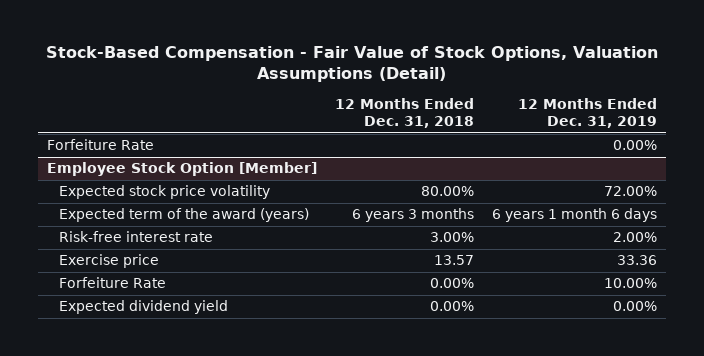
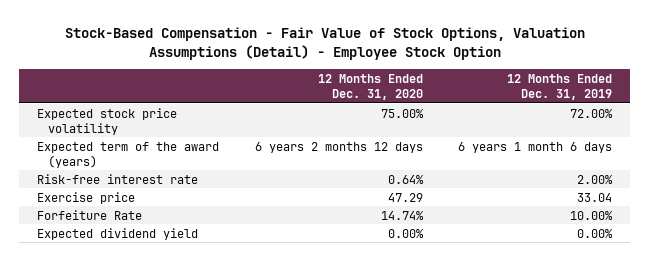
[46,46,659,83] Stock-Based Compensation - Fair Value of Stock Options, Valuation Assumptions (Detail) -> [64,27,585,61] Stock-Based Compensation - Fair Value of Stock Options, Valuation Assumptions (Detail) - Employee Stock Option
[335,97,475,129] 12 Months Ended Dec. 31, 2018 -> none
none -> [317,74,423,101] 12 Months Ended Dec. 31, 2020
[46,139,154,151] Forfeiture Rate -> none
[46,162,317,177] Employee Stock Option [Member] -> none
[617,255,658,266] 33.36 -> [577,192,613,202] 33.04

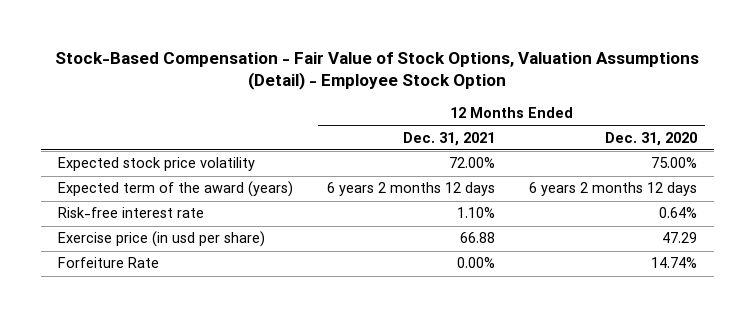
[507,74,613,101] 12 Months Ended Dec. 31, 2019 -> none
none -> [402,131,495,146] Dec. 31, 2021
[37,191,136,204] Exercise price -> [57,231,265,248] Exercise price (in usd per share)
[37,227,199,240] Expected dividend yield -> none

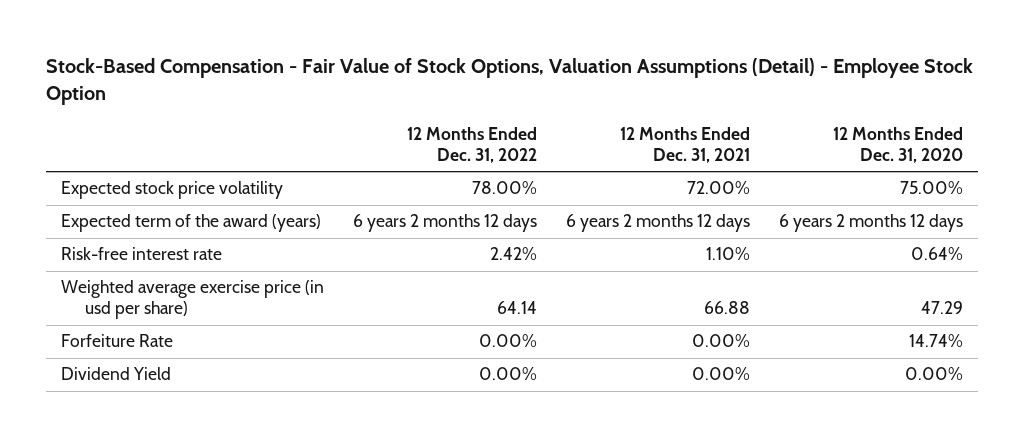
none -> [406,127,537,164] 12 Months Ended Dec. 31, 2022
[57,231,265,248] Exercise price (in usd per share) -> [60,280,324,320] Weighted average exercise price (in usd per share)
none -> [60,367,171,381] Dividend Yield

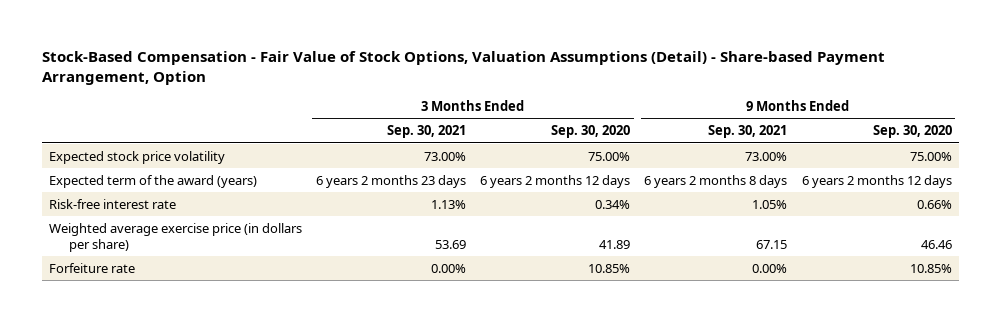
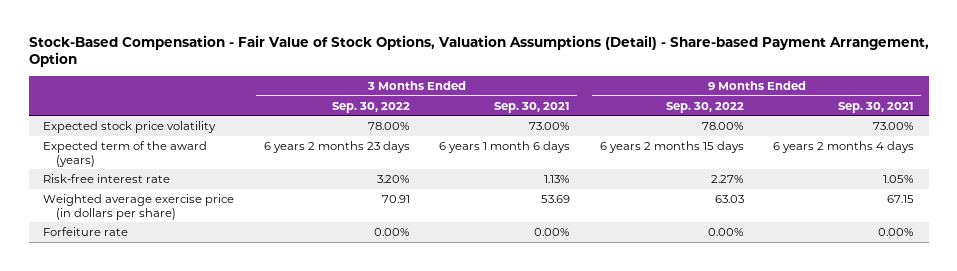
[551,125,631,139] Sep. 30, 2020 -> none
[872,125,952,139] Sep. 30, 2020 -> none
none -> [331,101,410,113] Sep. 30, 2022
none -> [665,101,744,113] Sep. 30, 2022
[315,174,466,188] 6 years 2 months 23 days -> [439,140,571,153] 6 years 1 month 6 days
[644,174,788,188] 6 years 2 months 8 days -> [772,140,914,153] 6 years 2 months 4 days

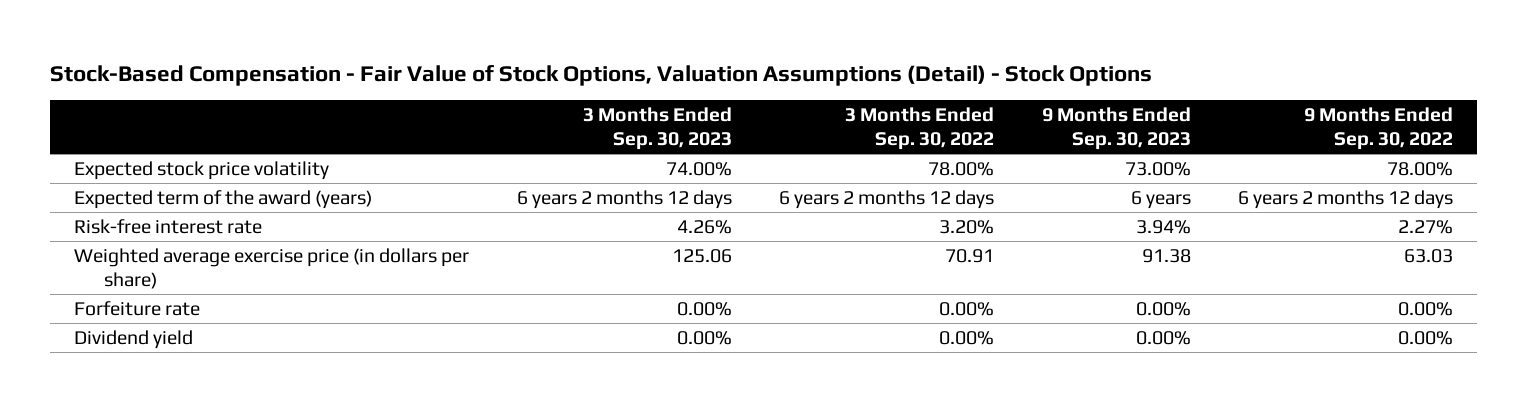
[28,34,929,68] Stock-Based Compensation - Fair Value of Stock Options, Valuation Assumptions (Detail) - Share-based Payment Arrangement, Option -> [50,64,1153,86] Stock-Based Compensation - Fair Value of Stock Options, Valuation Assumptions (Detail) - Stock Options
[494,101,571,113] Sep. 30, 2021 -> none
[837,101,914,113] Sep. 30, 2021 -> none
none -> [582,106,732,150] 3 Months Ended Sep. 30, 2023
none -> [1041,106,1191,150] 9 Months Ended Sep. 30, 2023
[263,140,410,153] 6 years 2 months 23 days -> [779,189,995,209] 6 years 2 months 12 days
[599,140,744,153] 6 years 2 months 15 days -> [1238,189,1454,209] 6 years 2 months 12 days
none -> [74,329,194,349] Dividend yield

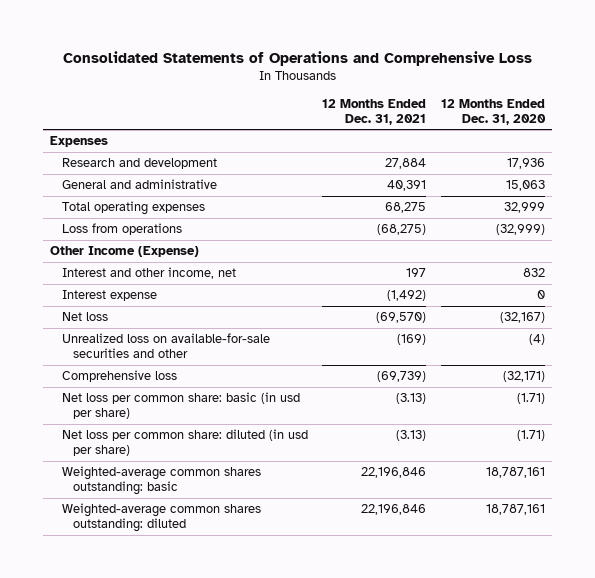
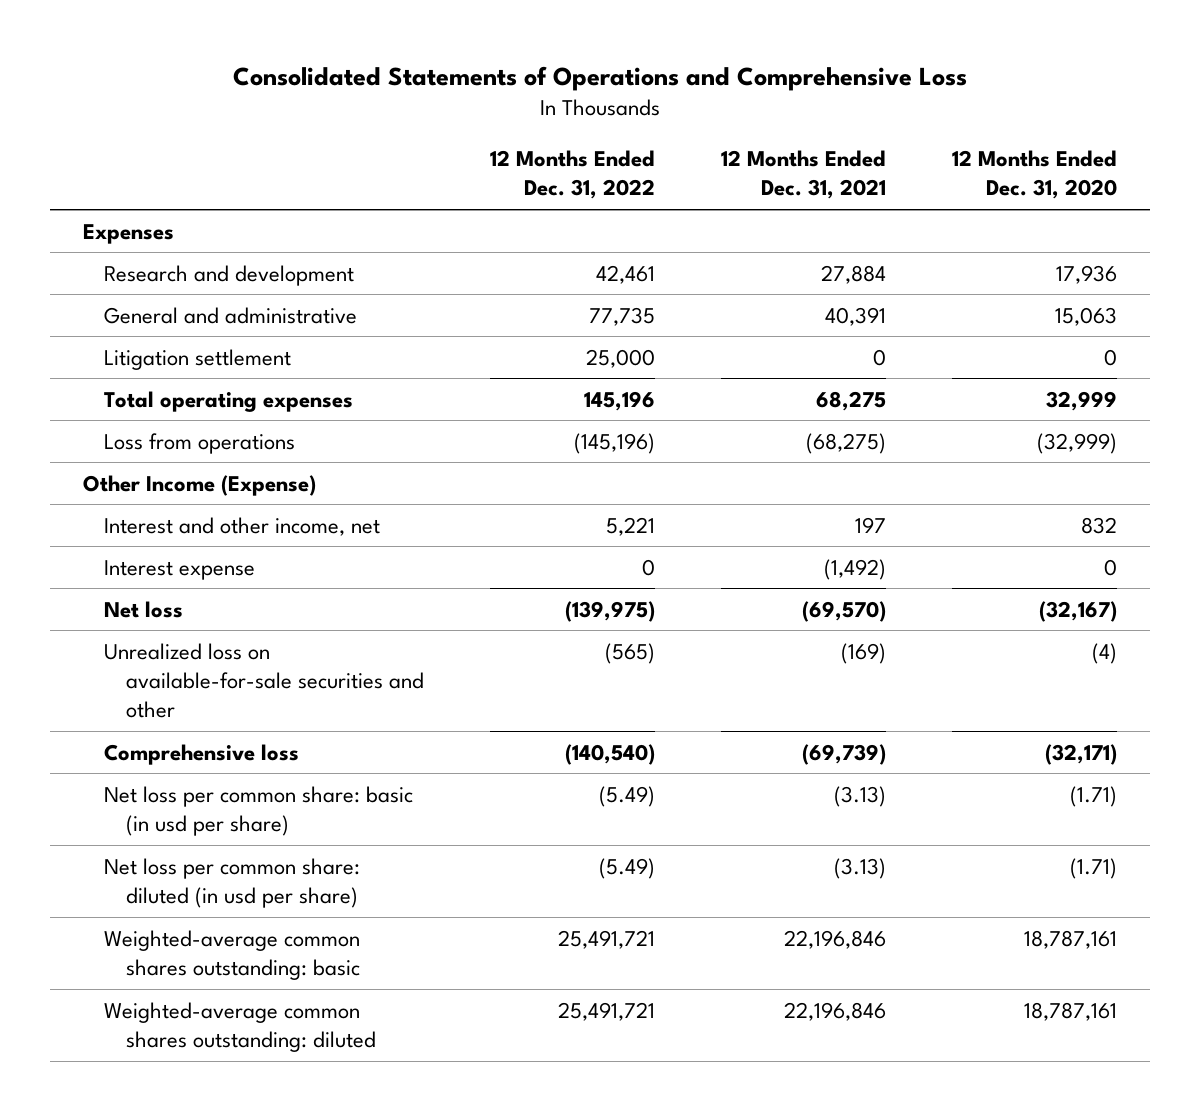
none -> [489,150,655,200] 12 Months Ended Dec. 31, 2022
none -> [104,348,292,370] Litigation settlement

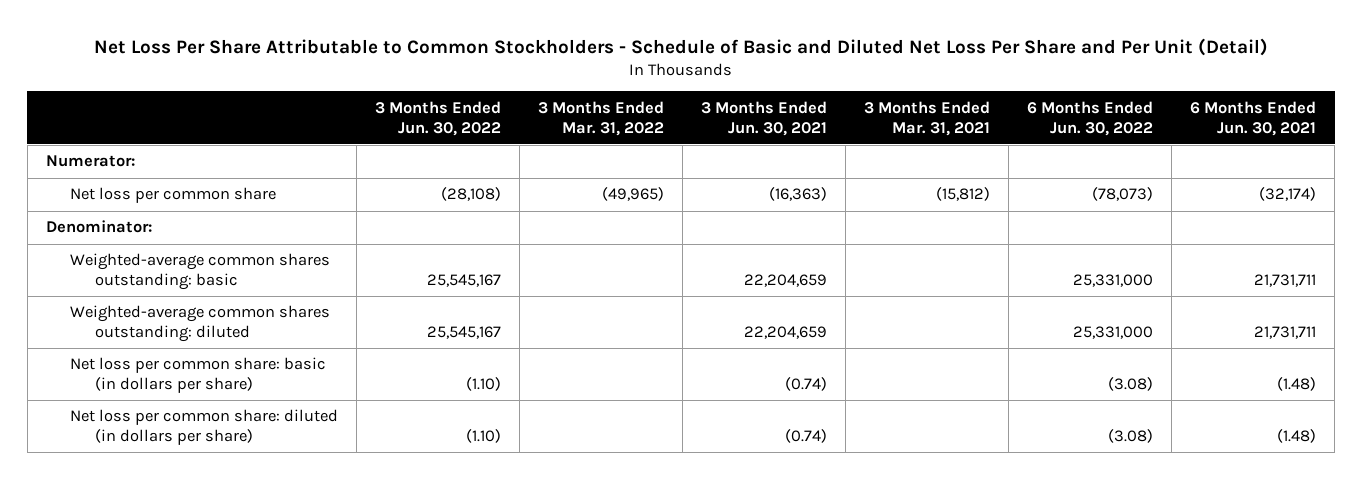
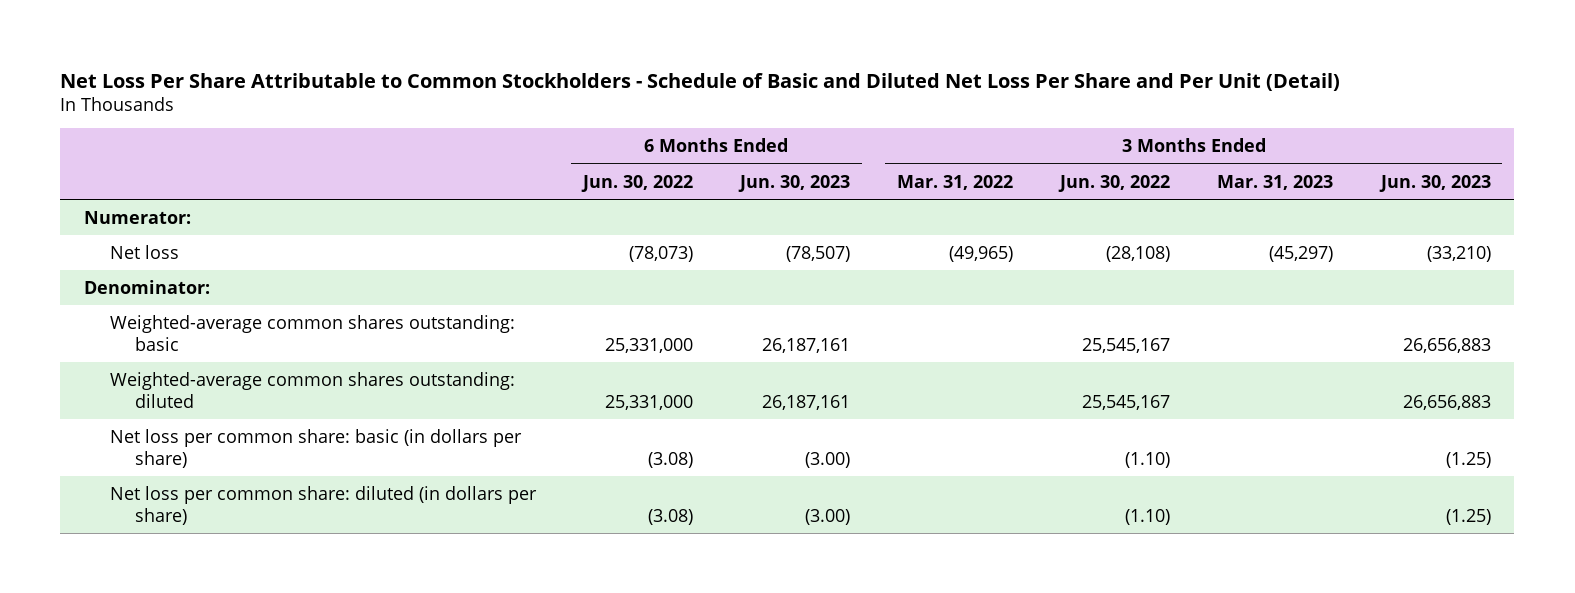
[701,100,828,136] 3 Months Ended Jun. 30, 2021 -> none
[864,100,991,136] 3 Months Ended Mar. 31, 2021 -> none
[1190,100,1317,136] 6 Months Ended Jun. 30, 2021 -> none
none -> [737,174,850,192] Jun. 30, 2023
none -> [1217,174,1334,190] Mar. 31, 2023
none -> [1378,174,1491,192] Jun. 30, 2023
[70,187,277,204] Net loss per common share -> [109,244,179,259] Net loss

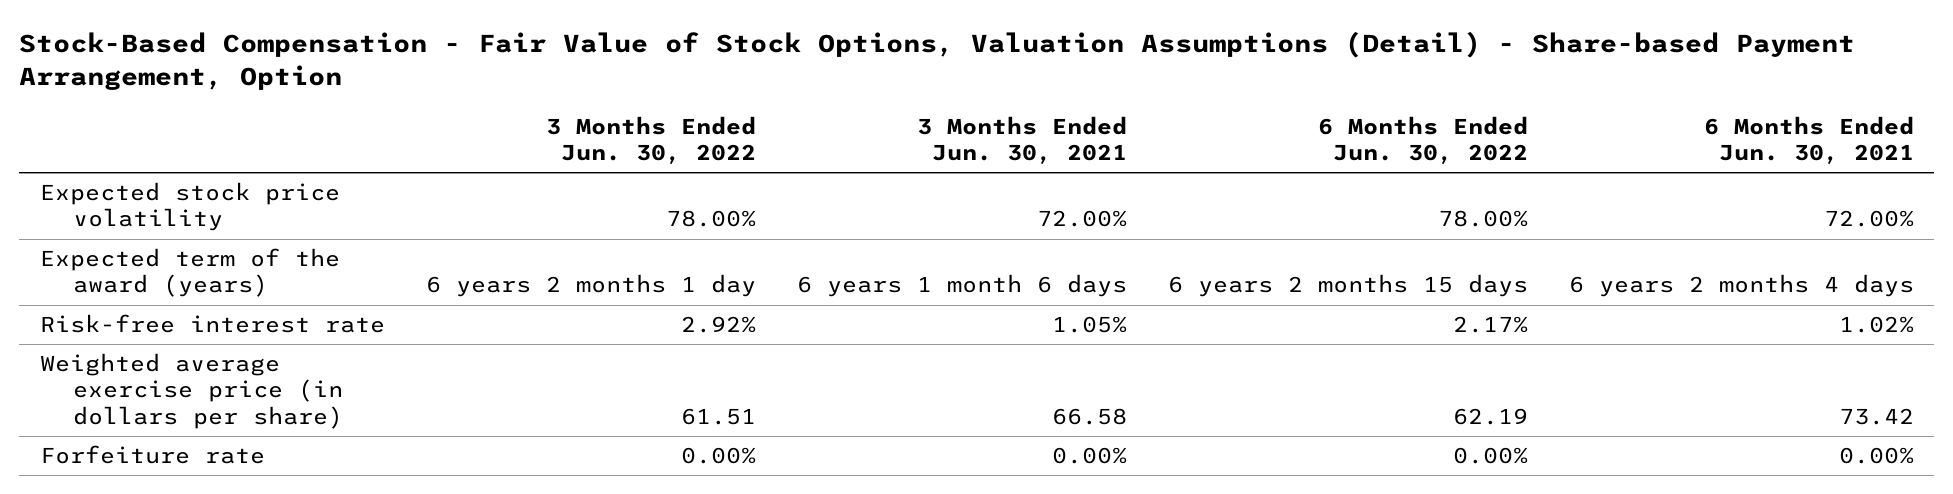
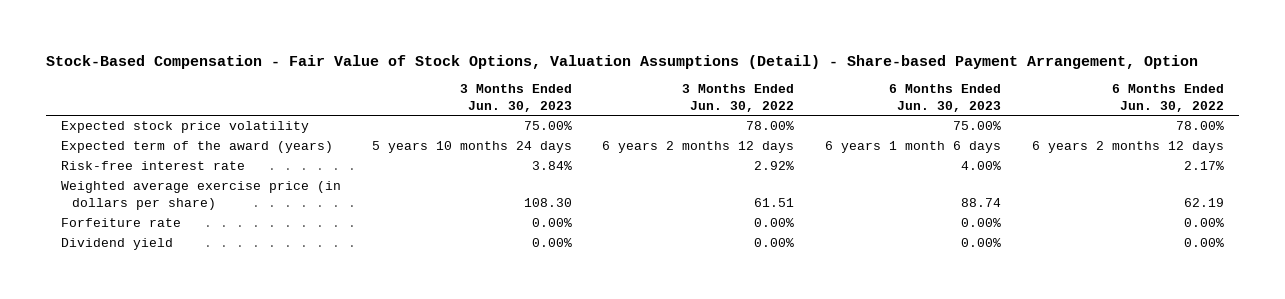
[916,115,1127,164] 3 Months Ended Jun. 30, 2021 -> none
[1703,115,1914,164] 6 Months Ended Jun. 30, 2021 -> none
none -> [459,84,572,112] 3 Months Ended Jun. 30, 2023
none -> [889,84,1002,112] 6 Months Ended Jun. 30, 2023
[425,274,756,298] 6 years 2 months 1 day -> [602,141,795,154] 6 years 2 months 12 days
[1167,274,1528,298] 6 years 2 months 15 days -> [1031,141,1224,154] 6 years 2 months 12 days
none -> [60,238,173,251] Dividend yield

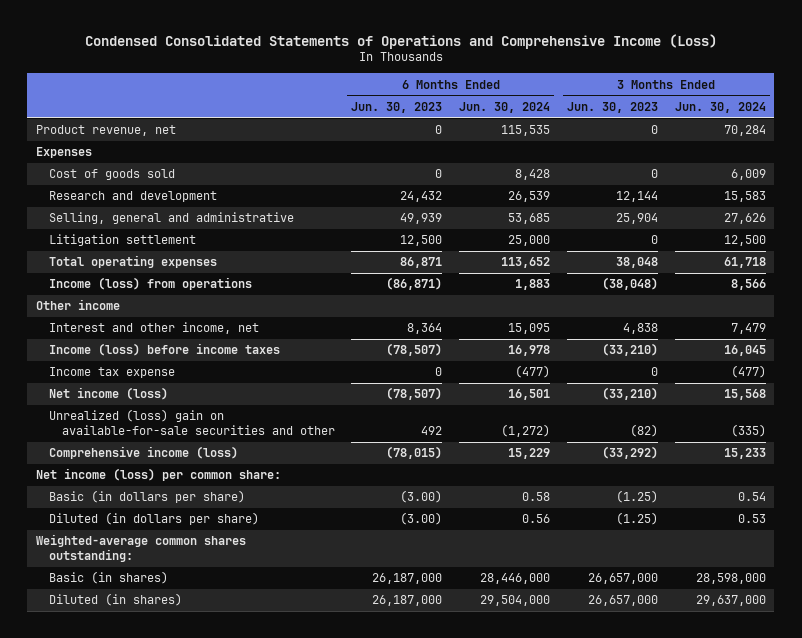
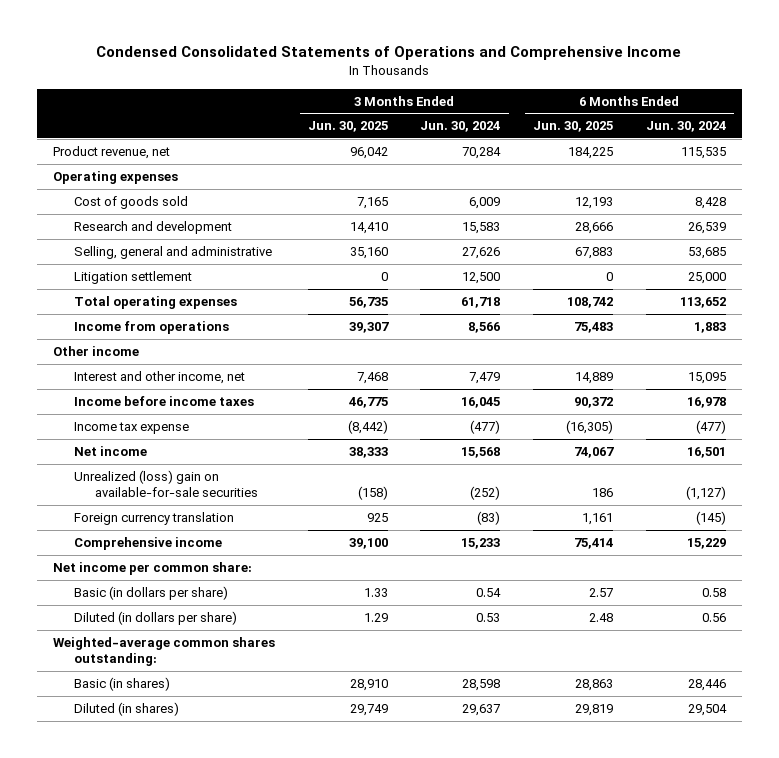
[84,33,717,49] Condensed Consolidated Statements of Operations and Comprehensive Income (Loss) -> [96,46,682,61] Condensed Consolidated Statements of Operations and Comprehensive Income
[351,101,443,113] Jun. 30, 2023 -> none
[566,101,658,113] Jun. 30, 2023 -> none
none -> [307,121,388,133] Jun. 30, 2025
none -> [533,121,614,133] Jun. 30, 2025
[35,147,92,159] Expenses -> [53,171,179,185] Operating expenses
[48,277,252,291] Income (loss) from operations -> [73,321,229,335] Income from operations
[48,343,280,357] Income (loss) before income taxes -> [73,396,254,407] Income before income taxes
[48,387,168,401] Net income (loss) -> [73,446,147,457] Net income
[48,409,335,436] Unrealized (loss) gain on available-for-sale securities and other -> [73,470,258,497] Unrealized (loss) gain on available-for-sale securities
[501,424,551,438] (1,272) -> [685,485,726,500] (1,127)
[730,424,766,438] (335) -> [470,485,501,500] (252)
none -> [73,512,234,526] Foreign currency translation
[48,446,238,460] Comprehensive income (loss) -> [73,537,222,551] Comprehensive income
[35,468,281,482] Net income (loss) per common share: -> [53,562,253,576] Net income per common share:
[480,573,551,585] 28,446,000 -> [687,679,726,692] 28,446
[695,573,766,585] 28,598,000 -> [462,679,501,692] 28,598
[480,595,551,607] 29,504,000 -> [687,704,727,717] 29,504
[695,595,766,607] 29,637,000 -> [462,704,501,717] 29,637

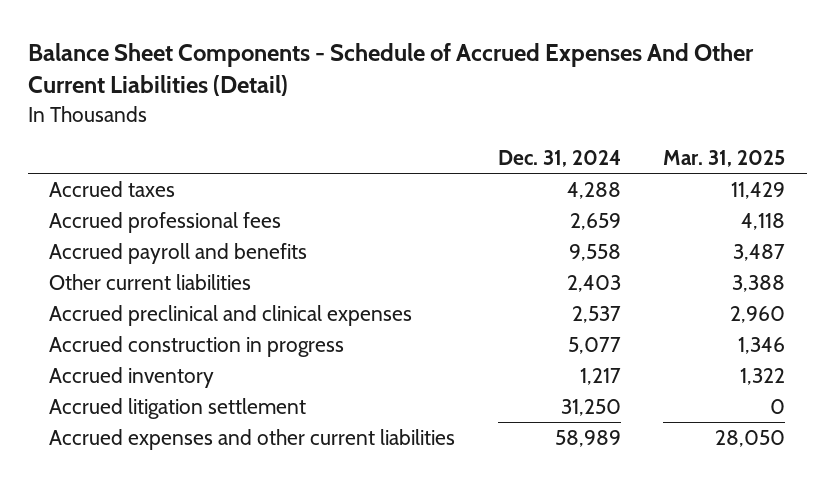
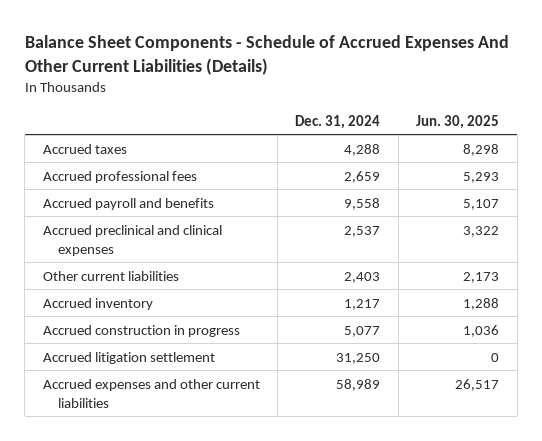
[28,42,755,97] Balance Sheet Components - Schedule of Accrued Expenses And Other Current Liabilities (Detail) -> [24,35,509,75] Balance Sheet Components - Schedule of Accrued Expenses And Other Current Liabilities (Details)
[663,150,786,168] Mar. 31, 2025 -> none
none -> [416,114,500,129] Jun. 30, 2025
[49,273,252,290] Other current liabilities -> [42,270,179,281] Other current liabilities
[49,335,345,357] Accrued construction in progress -> [42,324,240,337] Accrued construction in progress

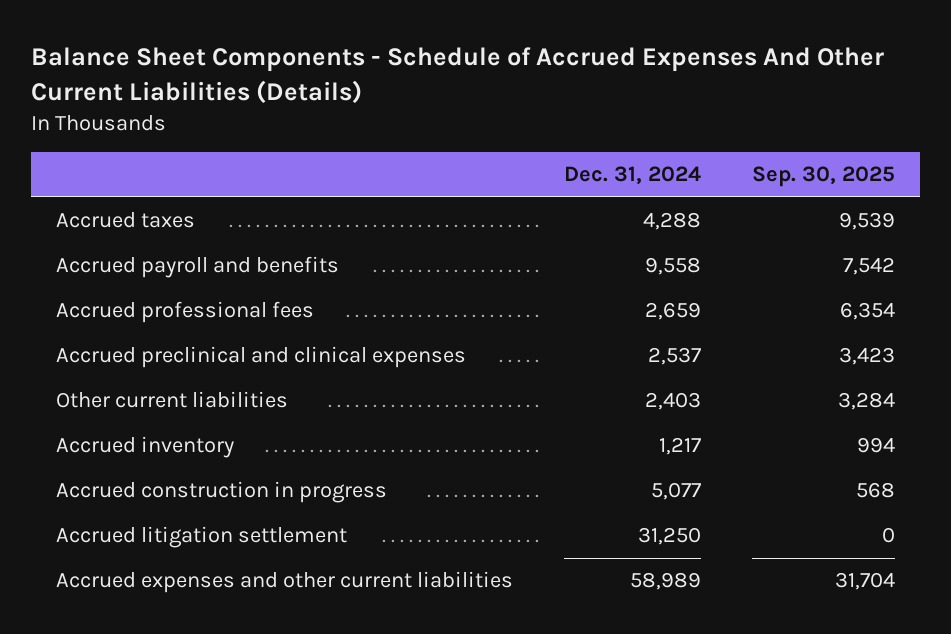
[416,114,500,129] Jun. 30, 2025 -> none
none -> [751,166,895,188] Sep. 30, 2025
[42,170,197,183] Accrued professional fees -> [56,301,315,324] Accrued professional fees

